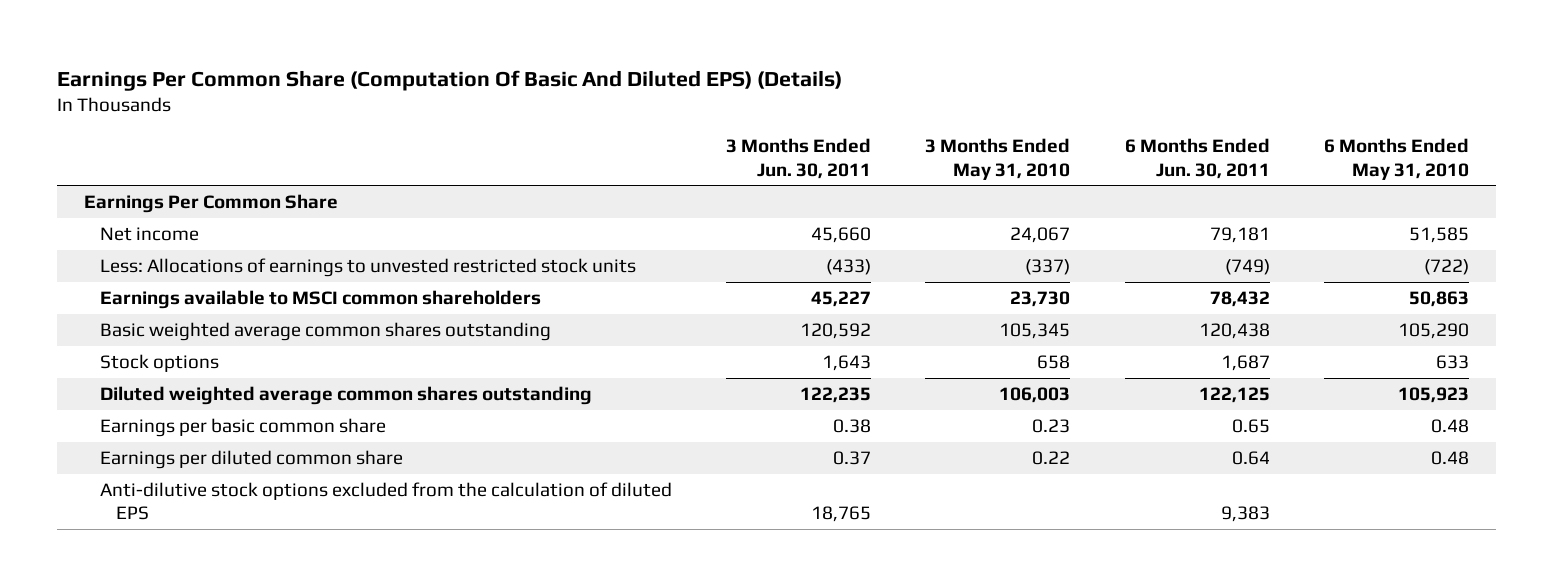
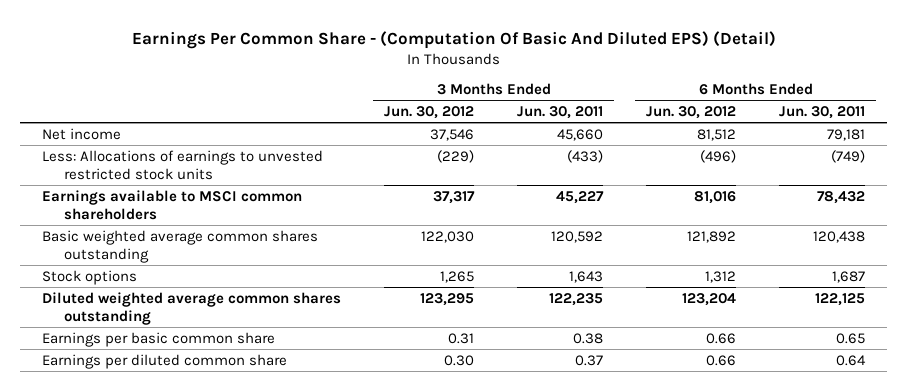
[56,69,842,91] Earnings Per Common Share (Computation Of Basic And Diluted EPS) (Details) -> [131,30,776,49] Earnings Per Common Share - (Computation Of Basic And Diluted EPS) (Detail)
[925,138,1071,180] 3 Months Ended May 31, 2010 -> none
[1323,138,1469,180] 6 Months Ended May 31, 2010 -> none
none -> [384,106,475,120] Jun. 30, 2012
none -> [646,106,737,120] Jun. 30, 2012
[83,194,338,214] Earnings Per Common Share -> none
[99,482,672,521] Anti-dilutive stock options excluded from the calculation of diluted EPS -> none

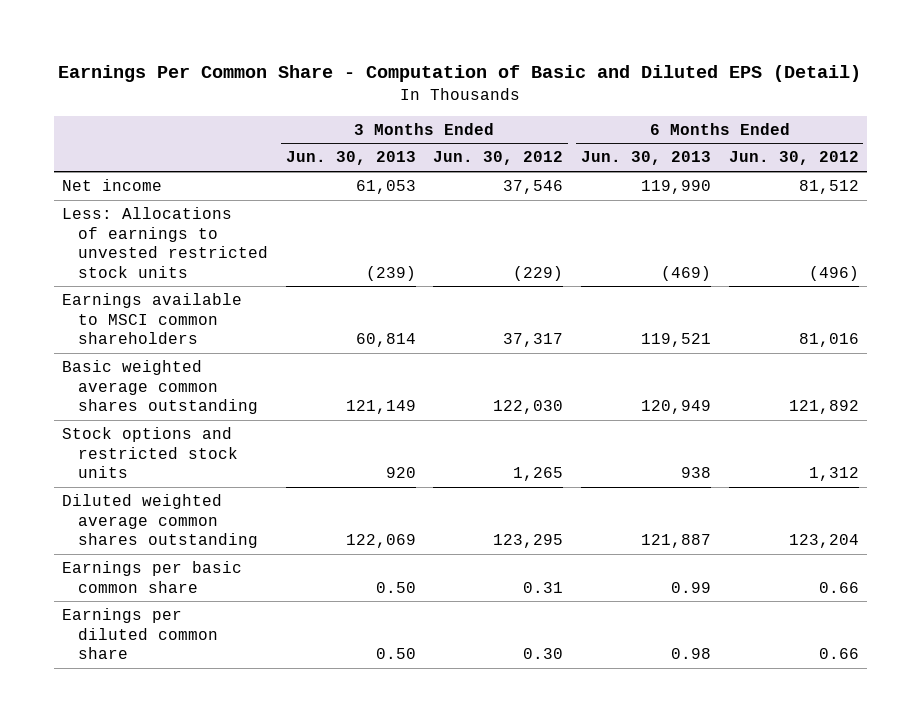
[131,30,776,49] Earnings Per Common Share - (Computation Of Basic And Diluted EPS) (Detail) -> [58,65,862,83] Earnings Per Common Share - Computation of Basic and Diluted EPS (Detail)
[517,106,604,120] Jun. 30, 2011 -> none
[779,106,866,120] Jun. 30, 2011 -> none
none -> [285,151,416,166] Jun. 30, 2013
none -> [580,151,711,166] Jun. 30, 2013
[41,269,137,285] Stock options -> [62,427,239,479] Stock options and restricted stock units

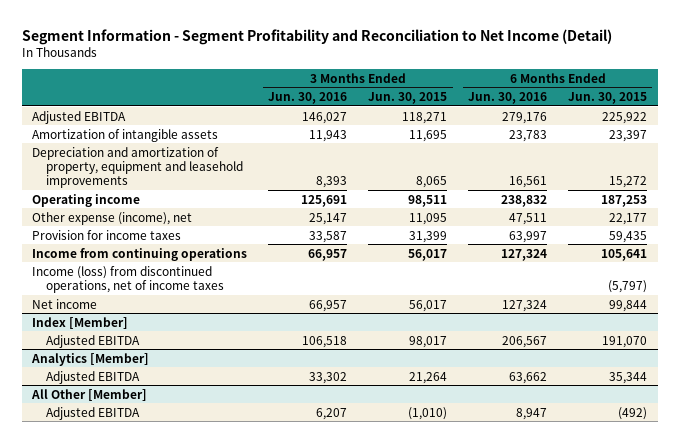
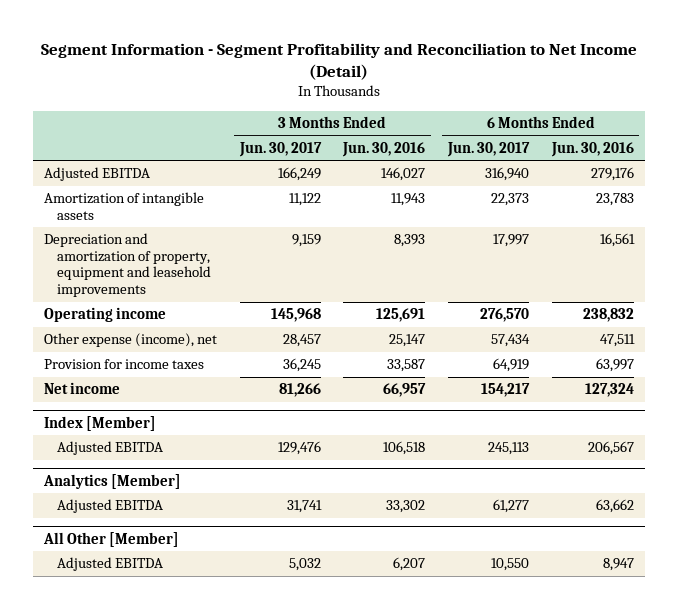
[368,92,448,105] Jun. 30, 2015 -> none
[568,92,648,105] Jun. 30, 2015 -> none
none -> [238,141,322,157] Jun. 30, 2017
none -> [447,141,531,157] Jun. 30, 2017
[32,247,248,261] Income from continuing operations -> none
[32,265,225,293] Income (loss) from discontinued operations, net of income taxes -> none

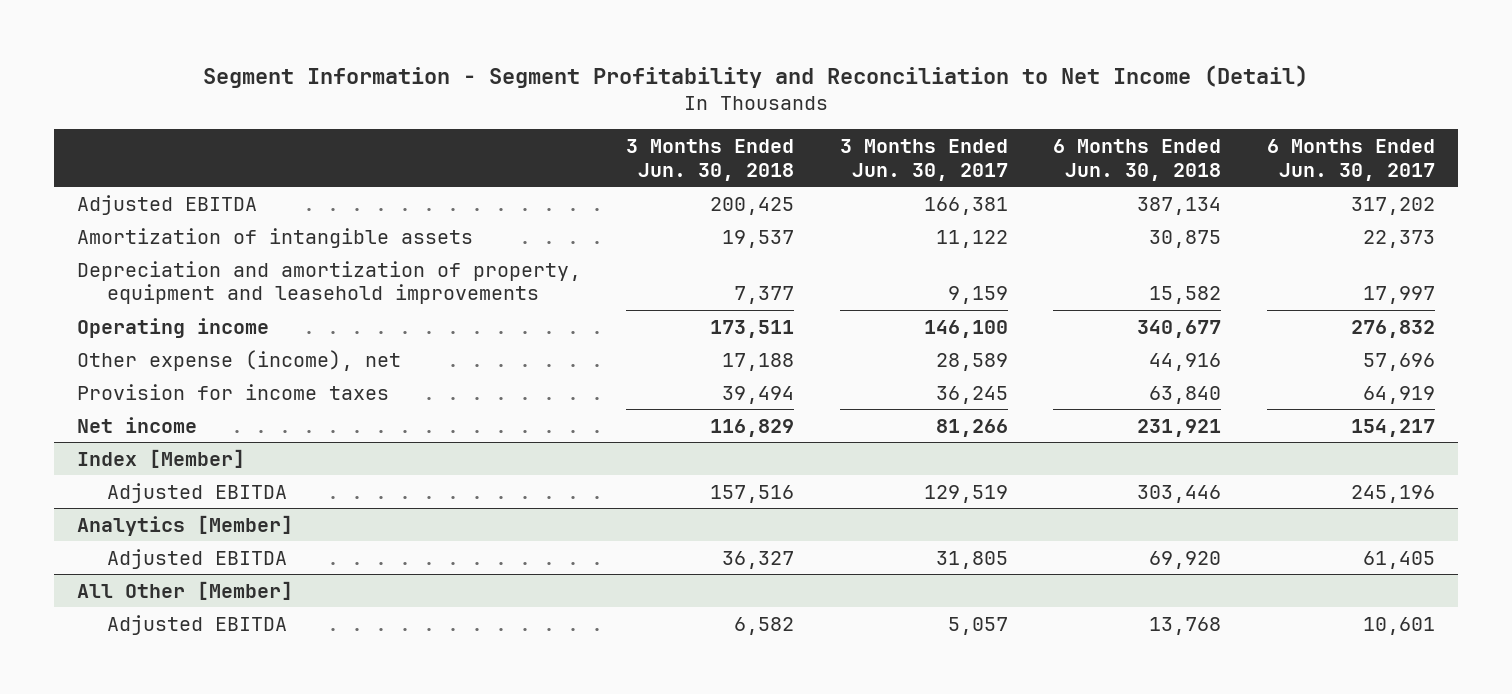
[342,141,426,157] Jun. 30, 2016 -> none
[550,141,634,157] Jun. 30, 2016 -> none
none -> [626,138,795,181] 3 Months Ended Jun. 30, 2018
none -> [1053,138,1222,181] 6 Months Ended Jun. 30, 2018
[277,167,321,182] 166,249 -> [923,196,1008,215] 166,381
[485,167,530,182] 316,940 -> [1350,196,1435,215] 317,202
[270,308,321,323] 145,968 -> [923,319,1008,338] 146,100
[480,308,530,323] 276,570 -> [1350,319,1435,338] 276,832
[282,334,321,348] 28,457 -> [935,352,1008,371] 28,589
[491,334,531,348] 57,434 -> [1362,352,1435,371] 57,696
[277,441,321,456] 129,476 -> [923,484,1008,503] 129,519
[488,442,530,456] 245,113 -> [1350,484,1435,503] 245,196
[286,500,322,514] 31,741 -> [935,550,1008,569] 31,805
[493,499,530,514] 61,277 -> [1362,550,1435,569] 61,405
[288,558,321,572] 5,032 -> [947,616,1008,635] 5,057
[491,558,530,572] 10,550 -> [1362,616,1435,635] 10,601

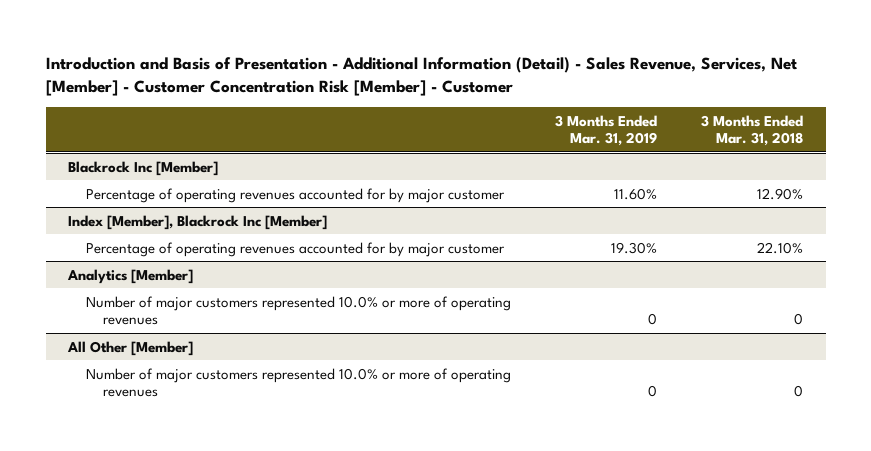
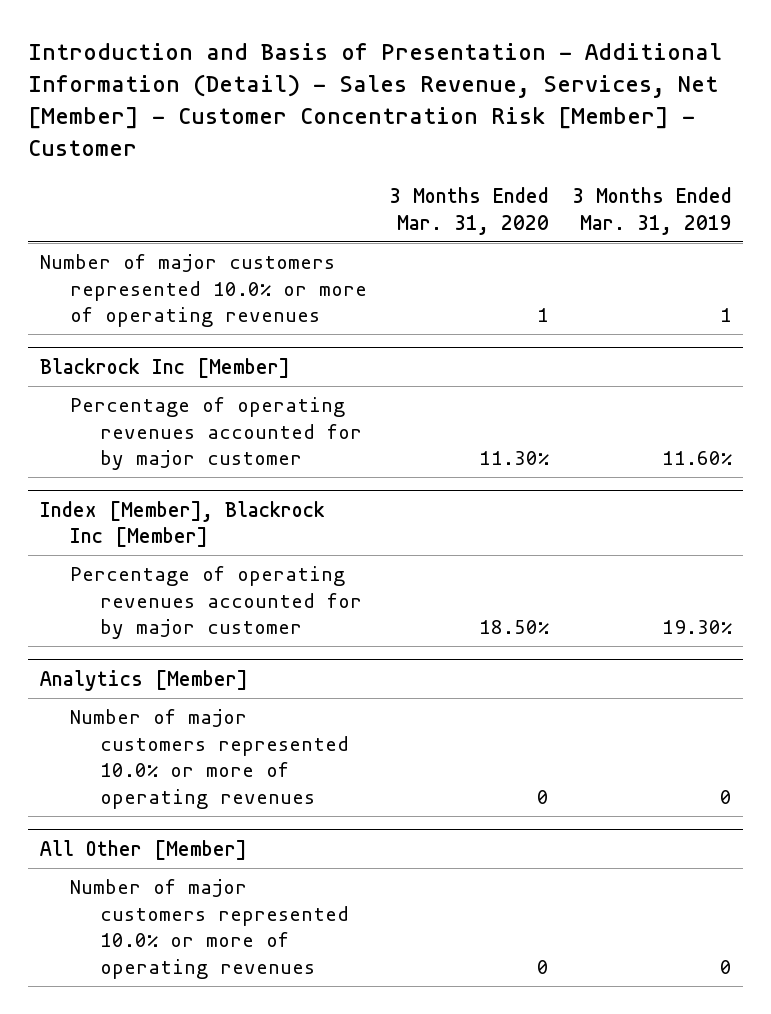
[701,114,804,147] 3 Months Ended Mar. 31, 2018 -> none
none -> [389,187,550,235] 3 Months Ended Mar. 31, 2020
none -> [39,254,367,328] Number of major customers represented 10.0% or more of operating revenues

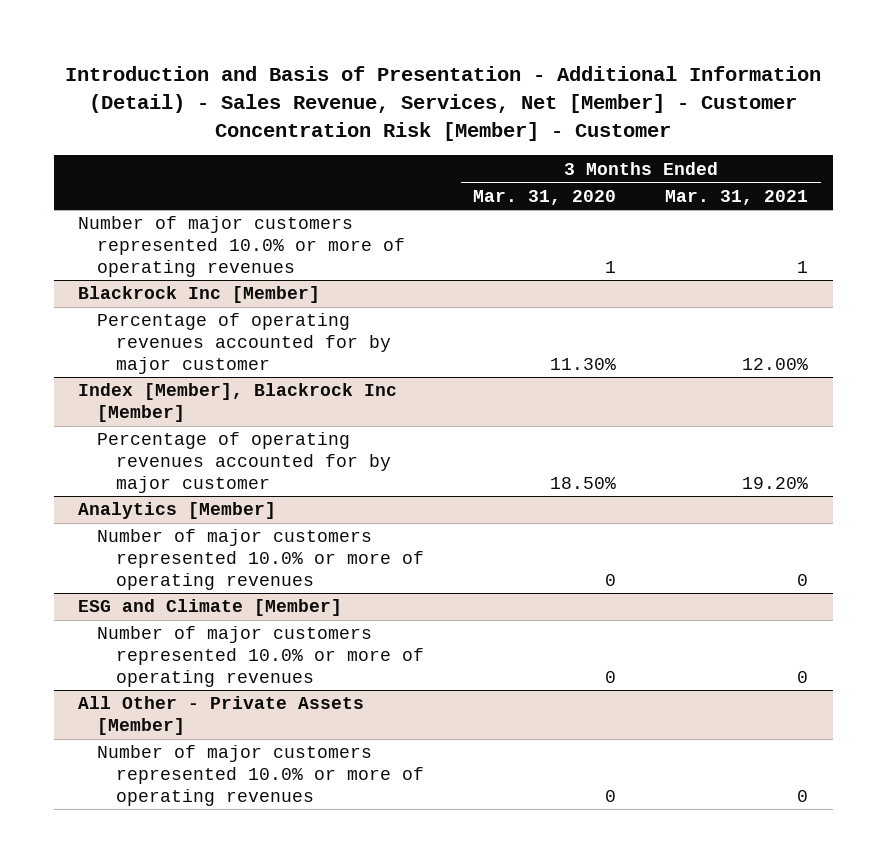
[571,187,732,235] 3 Months Ended Mar. 31, 2019 -> none
none -> [665,189,809,205] Mar. 31, 2021
[39,839,247,860] All Other [Member] -> [78,599,343,617] ESG and Climate [Member]
none -> [78,696,365,735] All Other - Private Assets [Member]
none -> [96,745,424,806] Number of major customers represented 10.0% or more of operating revenues

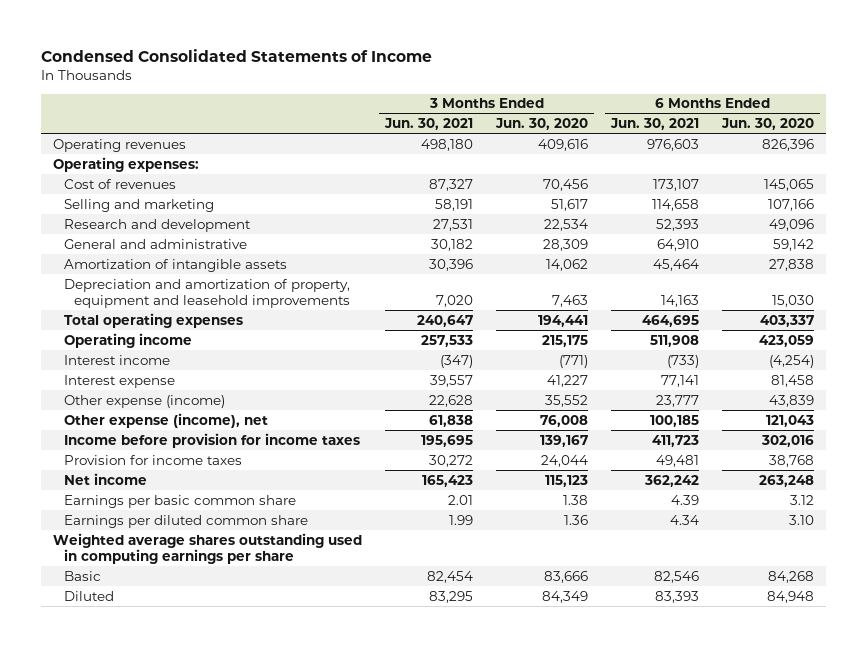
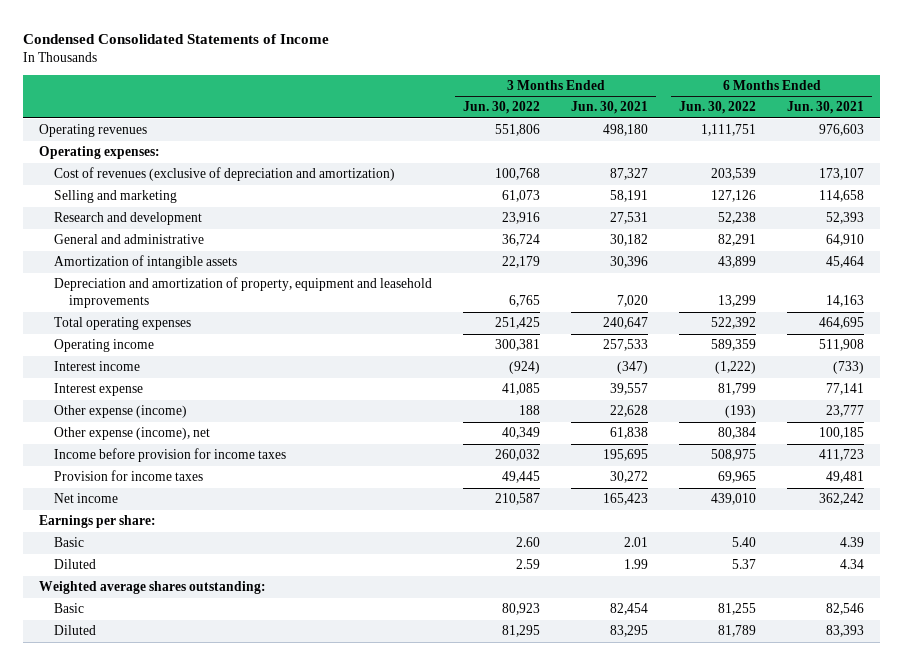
[495,117,589,130] Jun. 30, 2020 -> none
[721,117,815,130] Jun. 30, 2020 -> none
none -> [463,101,541,115] Jun. 30, 2022
none -> [679,101,757,115] Jun. 30, 2022
[63,178,176,189] Cost of revenues -> [53,167,395,182] Cost of revenues (exclusive of depreciation and amortization)
none -> [38,515,156,529] Earnings per share:
[63,494,296,508] Earnings per basic common share -> [53,537,84,548] Basic
[63,514,308,528] Earnings per diluted common share -> [53,559,96,570] Diluted
[52,532,362,564] Weighted average shares outstanding used in computing earnings per share -> [38,581,266,595] Weighted average shares outstanding:

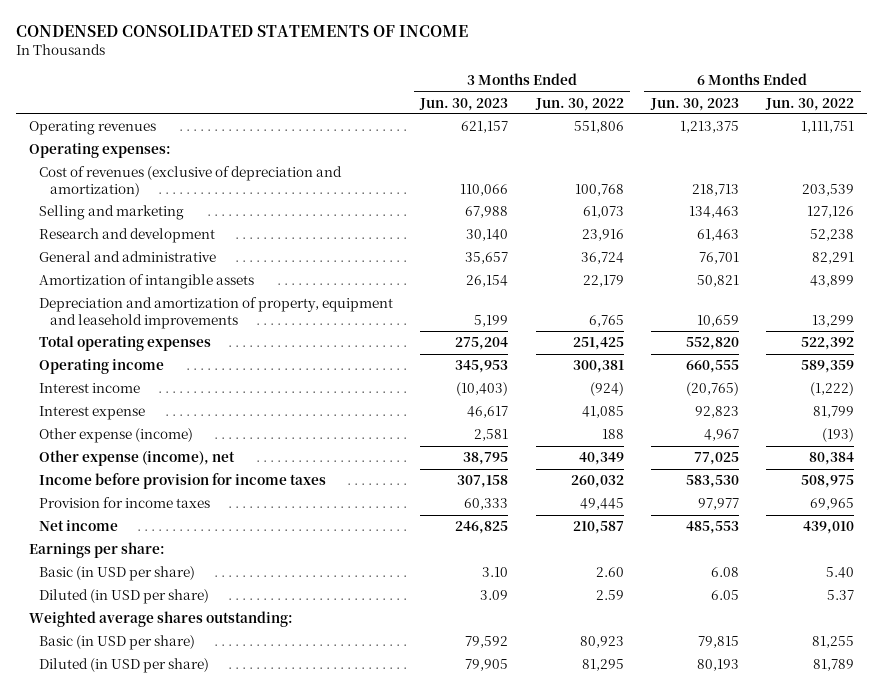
[23,33,330,44] Condensed Consolidated Statements of Income -> [15,24,468,37] CONDENSED CONSOLIDATED STATEMENTS OF INCOME
[571,101,649,115] Jun. 30, 2021 -> none
[787,101,865,115] Jun. 30, 2021 -> none
none -> [419,97,509,111] Jun. 30, 2023
none -> [649,97,739,111] Jun. 30, 2023
[53,537,84,548] Basic -> [39,566,196,582] Basic (in USD per share)
[53,559,96,570] Diluted -> [39,589,210,605] Diluted (in USD per share)
[53,603,84,614] Basic -> [39,635,196,651] Basic (in USD per share)
[53,625,96,636] Diluted -> [39,658,210,674] Diluted (in USD per share)

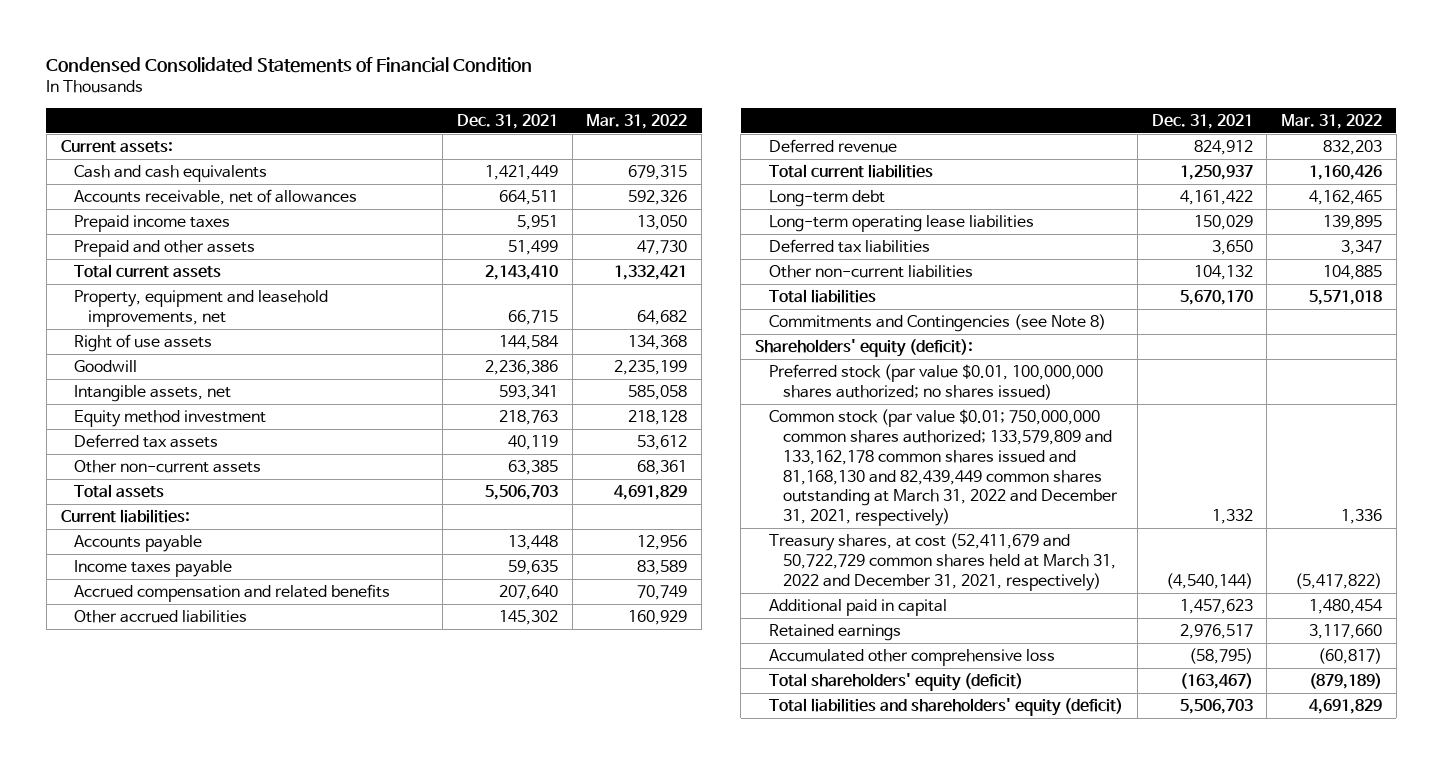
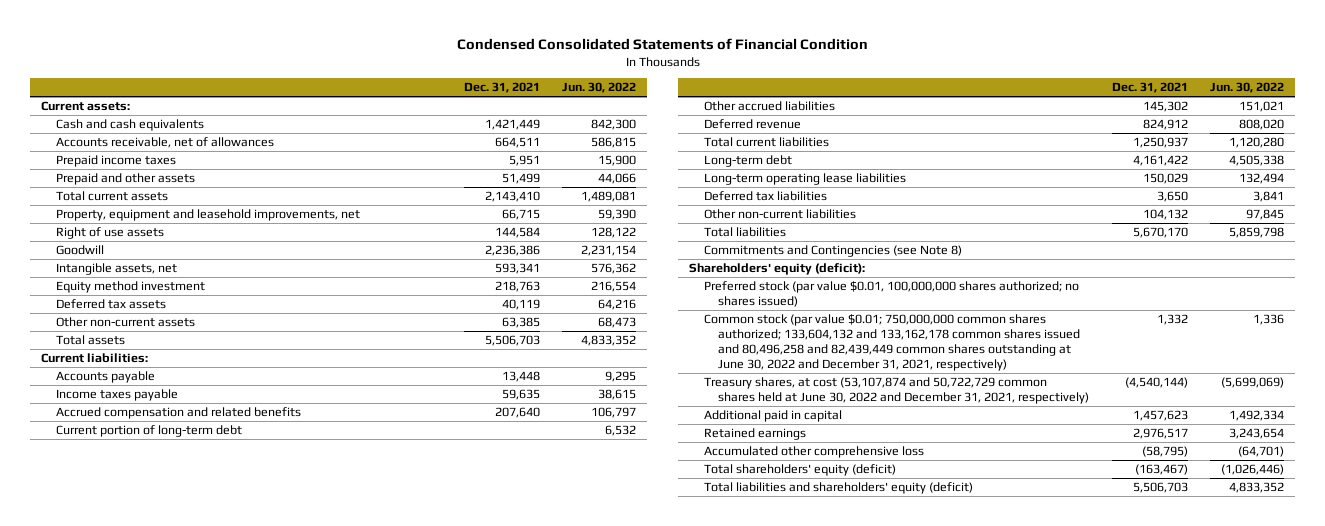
[586,114,688,130] Mar. 31, 2022 -> none
none -> [561,82,636,94] Jun. 30, 2022
none -> [55,425,242,438] Current portion of long-term debt
[769,409,1118,527] Common stock (par value $0.01; 750,000,000 common shares authorized; 133,579,809 and 133,162,178 common shares issued and 81,168,130 and 82,439,449 common shares outstanding at March 31, 2022 and December 31, 2021, respectively) -> [703,314,1081,372] Common stock (par value $0.01; 750,000,000 common shares authorized; 133,604,132 and 133,162,178 common shares issued and 80,496,258 and 82,439,449 common shares outstanding at June 30, 2022 and December 31, 2021, respectively)
[769,533,1116,591] Treasury shares, at cost (52,411,679 and 50,722,729 common shares held at March 31, 2022 and December 31, 2021, respectively) -> [703,377,1090,405] Treasury shares, at cost (53,107,874 and 50,722,729 common shares held at June 30, 2022 and December 31, 2021, respectively)

